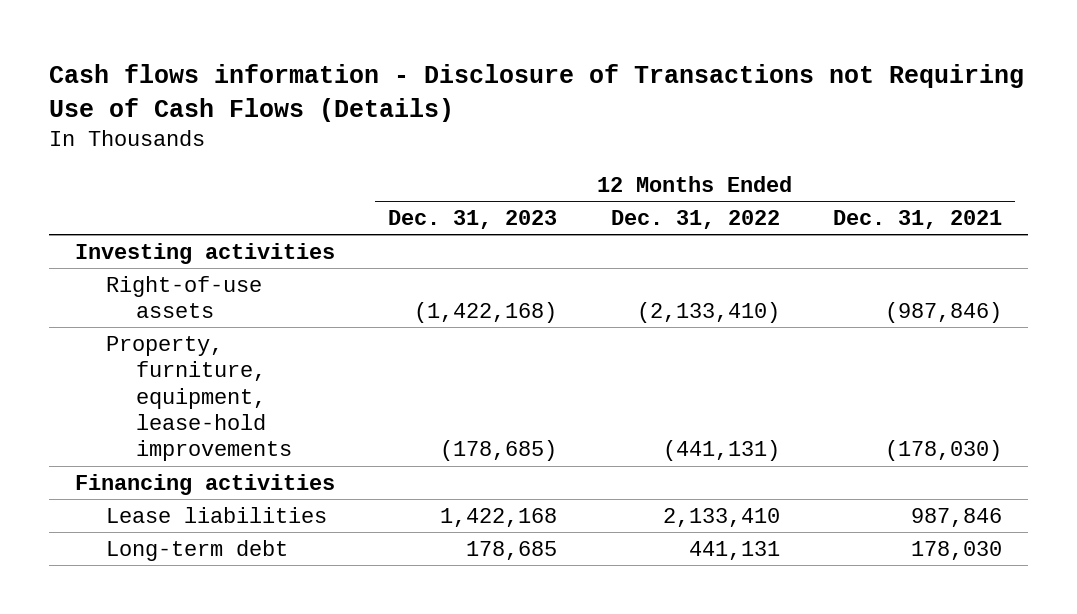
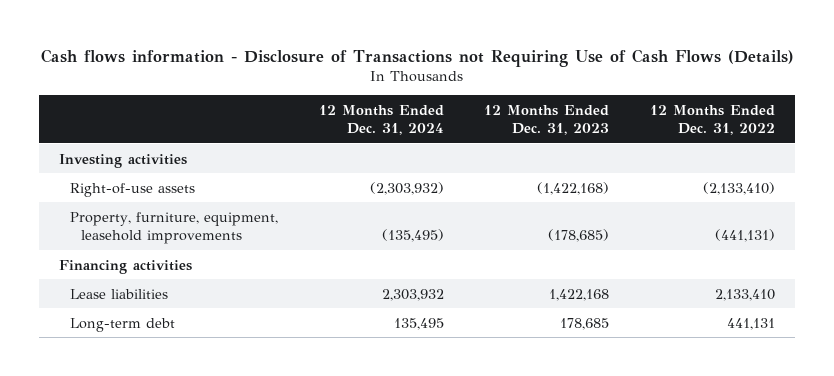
[832,209,1002,229] Dec. 31, 2021 -> none
none -> [318,105,444,136] 12 Months Ended Dec. 31, 2024
[105,335,292,462] Property, furniture, equipment, lease-hold improvements -> [70,211,279,244] Property, furniture, equipment, leasehold improvements

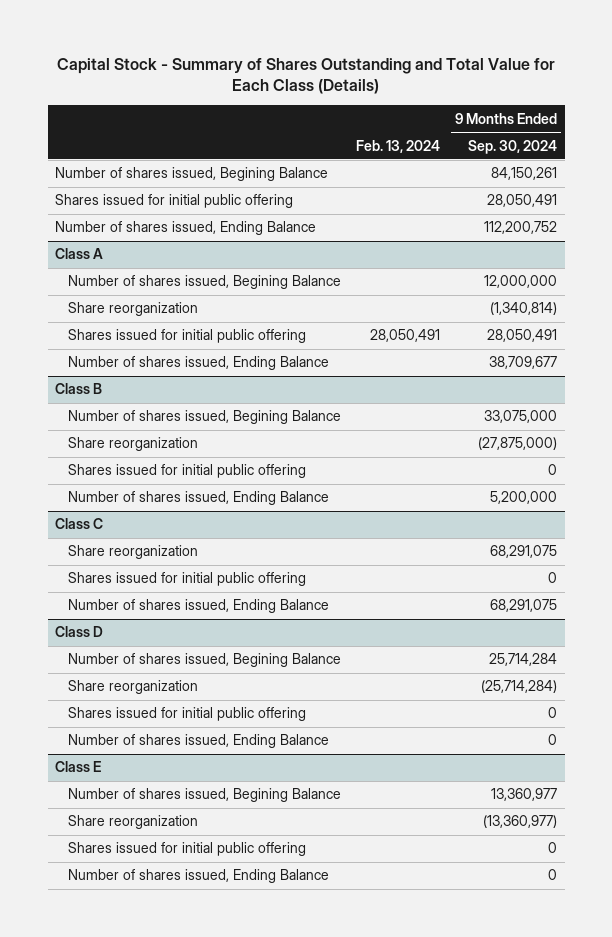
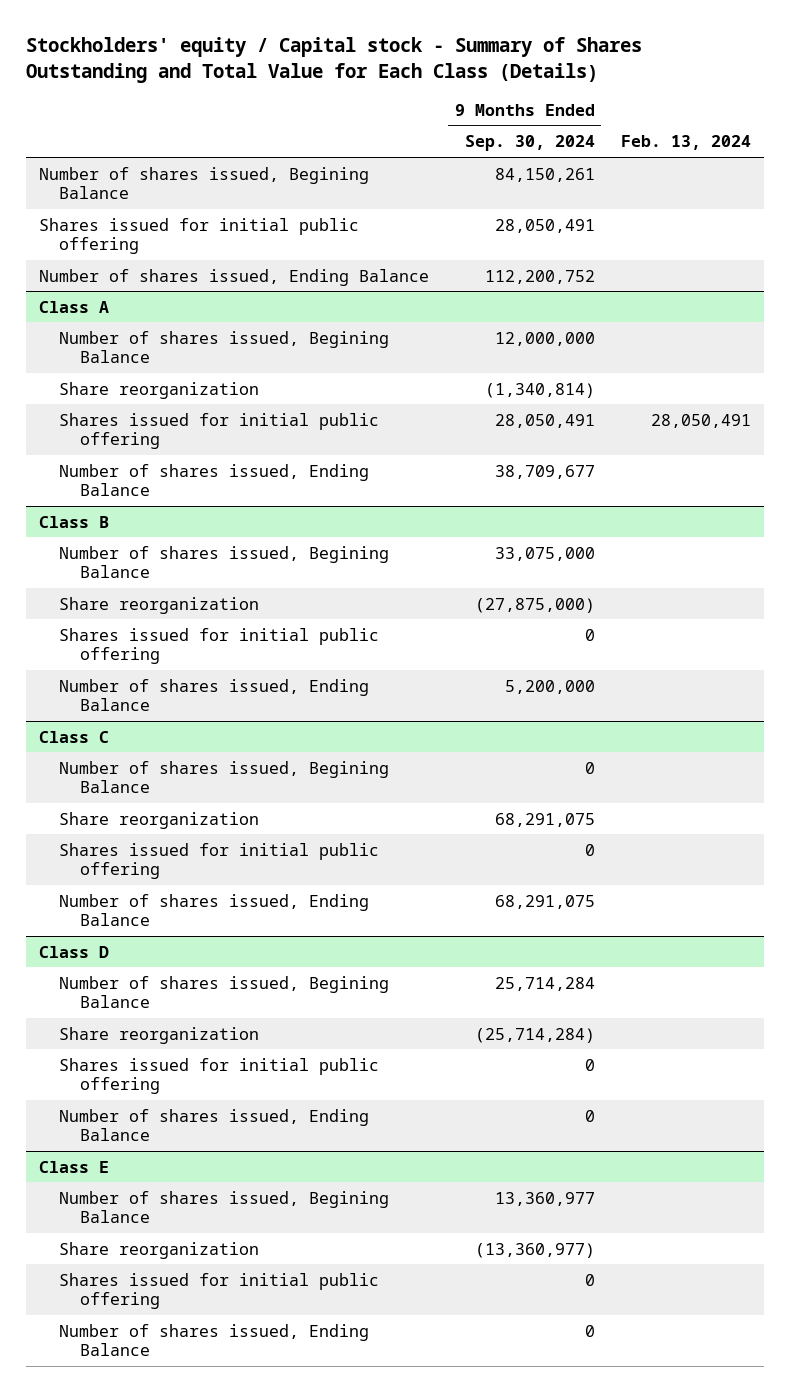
[57,57,556,95] Capital Stock - Summary of Shares Outstanding and Total Value for Each Class (Details) -> [25,36,642,83] Stockholders' equity / Capital stock - Summary of Shares Outstanding and Total Value for Each Class (Details)
none -> [59,760,390,794] Number of shares issued, Begining Balance

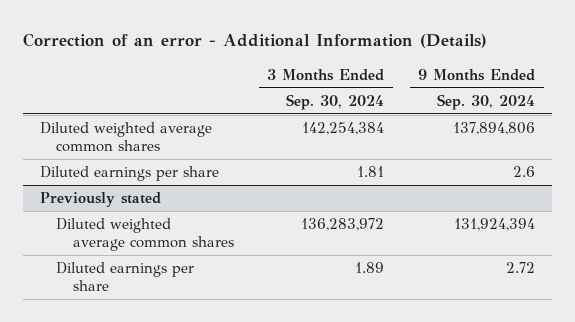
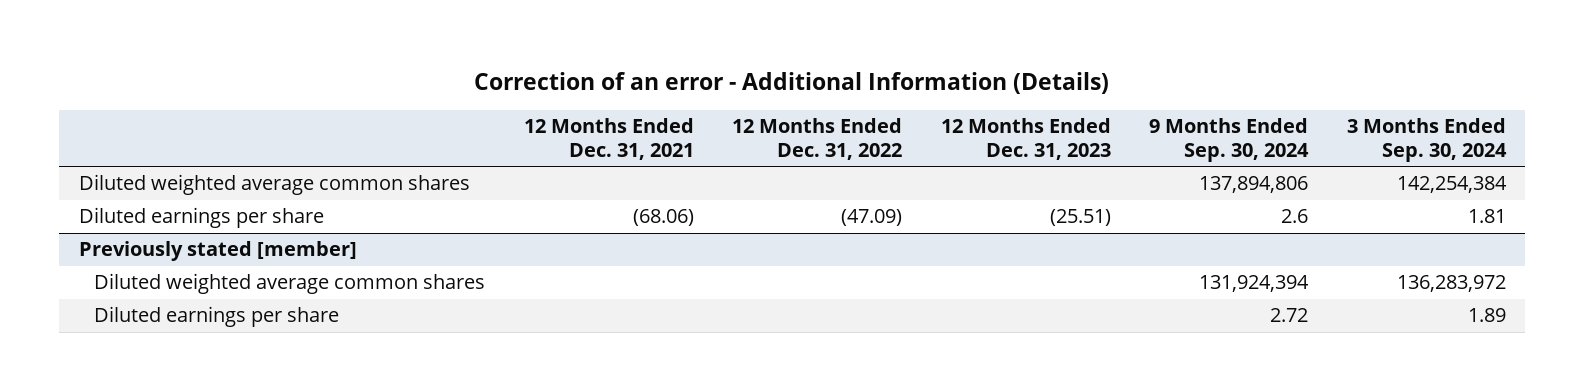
none -> [523,118,694,161] 12 Months Ended Dec. 31, 2021
none -> [732,118,903,161] 12 Months Ended Dec. 31, 2022
none -> [940,118,1111,161] 12 Months Ended Dec. 31, 2023
[39,192,161,208] Previously stated -> [78,241,357,262] Previously stated [member]

